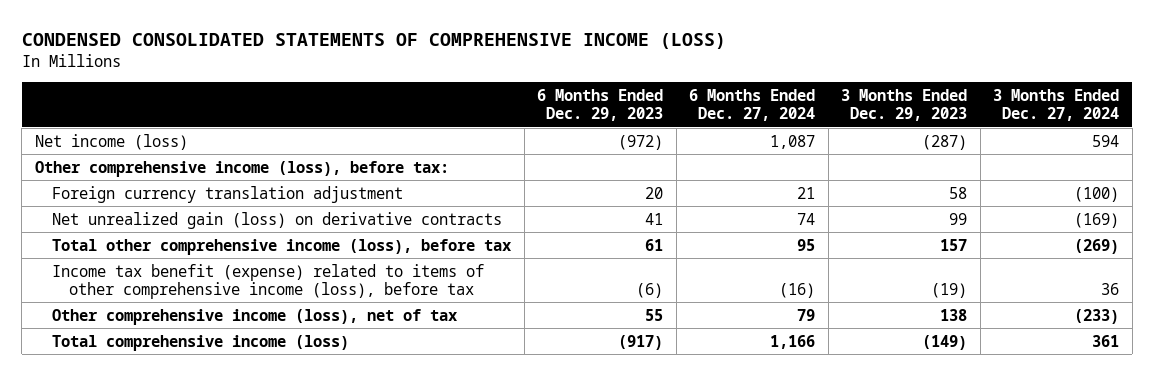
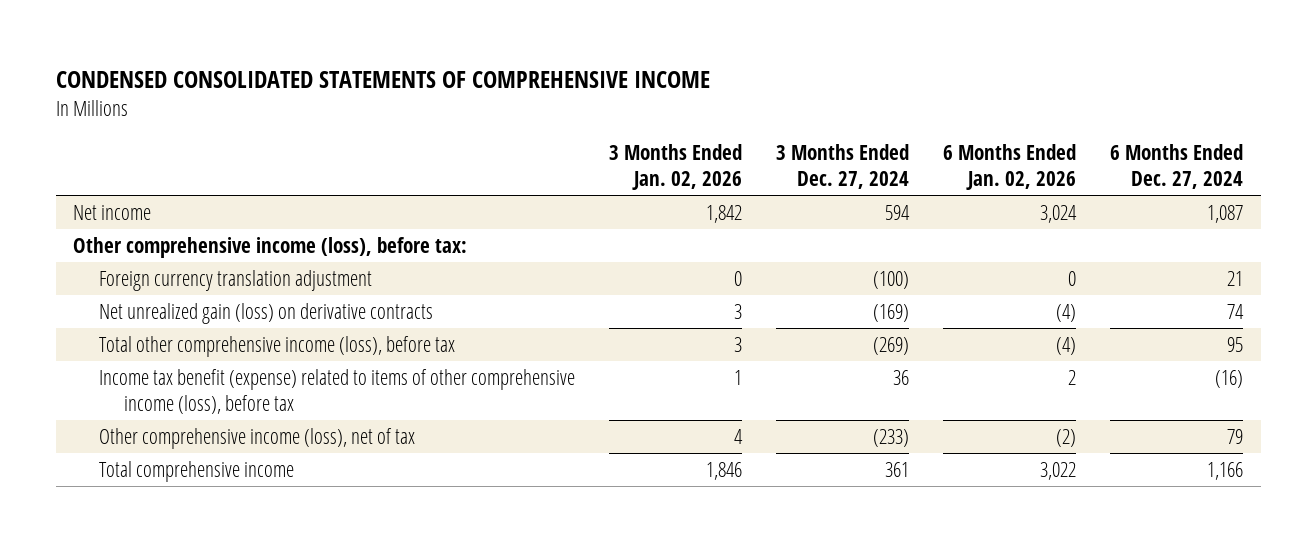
[21,32,726,49] CONDENSED CONSOLIDATED STATEMENTS OF COMPREHENSIVE INCOME (LOSS) -> [55,70,710,88] CONDENSED CONSOLIDATED STATEMENTS OF COMPREHENSIVE INCOME
[537,88,664,122] 6 Months Ended Dec. 29, 2023 -> none
[841,88,968,122] 3 Months Ended Dec. 29, 2023 -> none
none -> [608,144,742,191] 3 Months Ended Jan. 02, 2026
none -> [943,144,1077,191] 6 Months Ended Jan. 02, 2026
[34,133,188,150] Net income (loss) -> [72,204,151,220] Net income
[52,334,350,351] Total comprehensive income (loss) -> [98,460,294,482] Total comprehensive income

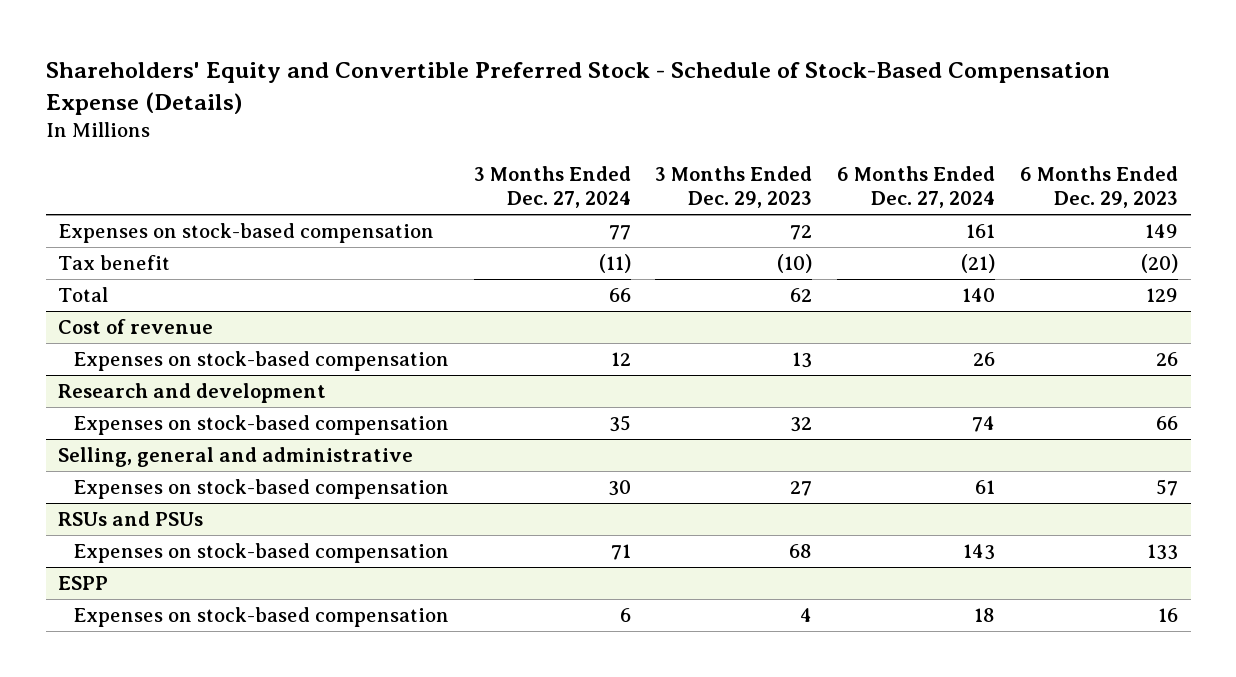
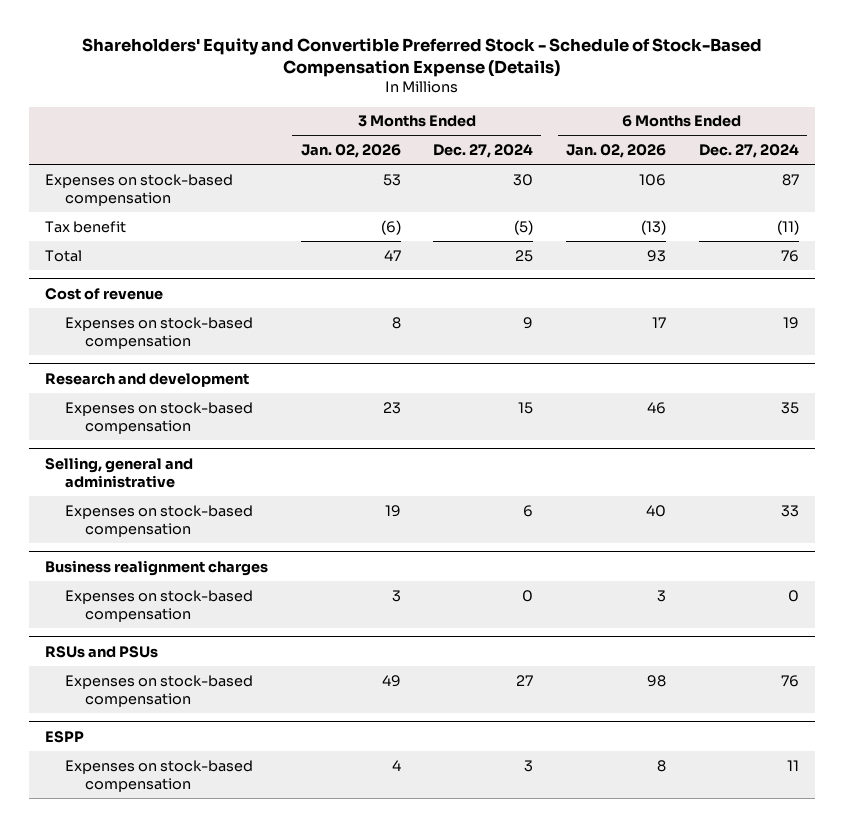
[655,166,813,209] 3 Months Ended Dec. 29, 2023 -> none
[1020,166,1179,209] 6 Months Ended Dec. 29, 2023 -> none
none -> [300,144,401,159] Jan. 02, 2026
none -> [565,144,666,159] Jan. 02, 2026
[608,225,631,241] 77 -> [513,173,534,186] 30
[966,224,996,239] 161 -> [781,173,799,186] 87
[598,254,631,274] (11) -> [514,219,534,235] (5)
[961,254,996,274] (21) -> [776,219,799,235] (11)
[608,288,631,303] 66 -> [515,249,534,262] 25
[962,288,996,303] 140 -> [780,249,799,262] 76
[610,352,631,367] 12 -> [523,316,534,329] 9
[973,352,996,367] 26 -> [782,316,799,329] 19
[608,415,631,433] 35 -> [518,401,534,414] 15
[972,416,996,433] 74 -> [780,401,799,414] 35
[607,480,631,497] 30 -> [523,504,534,517] 6
[975,480,996,495] 61 -> [780,504,799,517] 33
none -> [45,559,269,576] Business realignment charges
none -> [65,589,254,622] Expenses on stock-based compensation
[610,544,631,561] 71 -> [516,674,534,686] 27
[963,544,996,561] 143 -> [780,674,799,687] 76
[619,608,631,623] 6 -> [524,759,534,772] 3
[974,608,996,623] 18 -> [786,759,799,771] 11

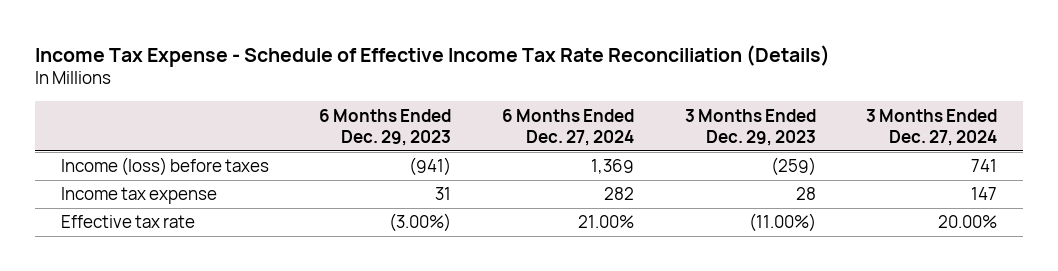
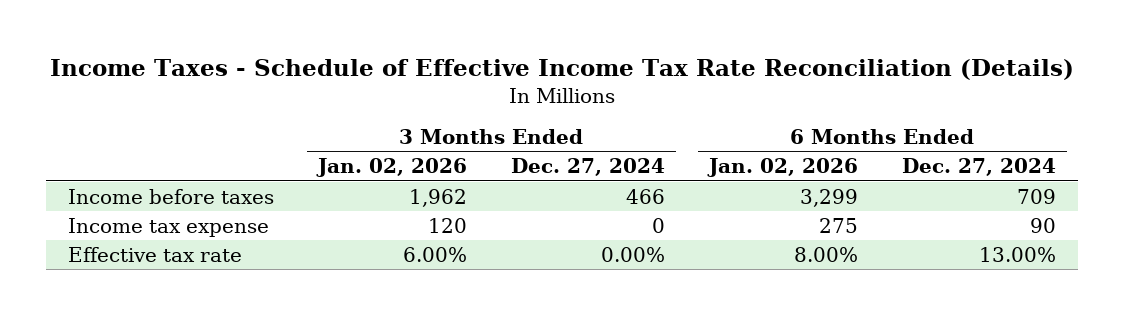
[35,44,831,67] Income Tax Expense - Schedule of Effective Income Tax Rate Reconciliation (Details) -> [49,59,1074,81] Income Taxes - Schedule of Effective Income Tax Rate Reconciliation (Details)
[319,108,452,146] 6 Months Ended Dec. 29, 2023 -> none
[684,108,816,146] 3 Months Ended Dec. 29, 2023 -> none
none -> [315,158,467,178] Jan. 02, 2026
none -> [706,158,858,178] Jan. 02, 2026
[60,157,269,177] Income (loss) before taxes -> [67,188,274,204] Income before taxes
[590,159,634,175] 1,369 -> [1016,188,1056,204] 709
[971,159,998,173] 741 -> [625,188,665,204] 466
[603,187,634,201] 282 -> [1029,217,1056,233] 90
[971,187,998,201] 147 -> [651,217,665,233] 0
[577,215,634,229] 21.00% -> [978,246,1056,262] 13.00%
[938,215,998,229] 20.00% -> [600,246,665,262] 0.00%

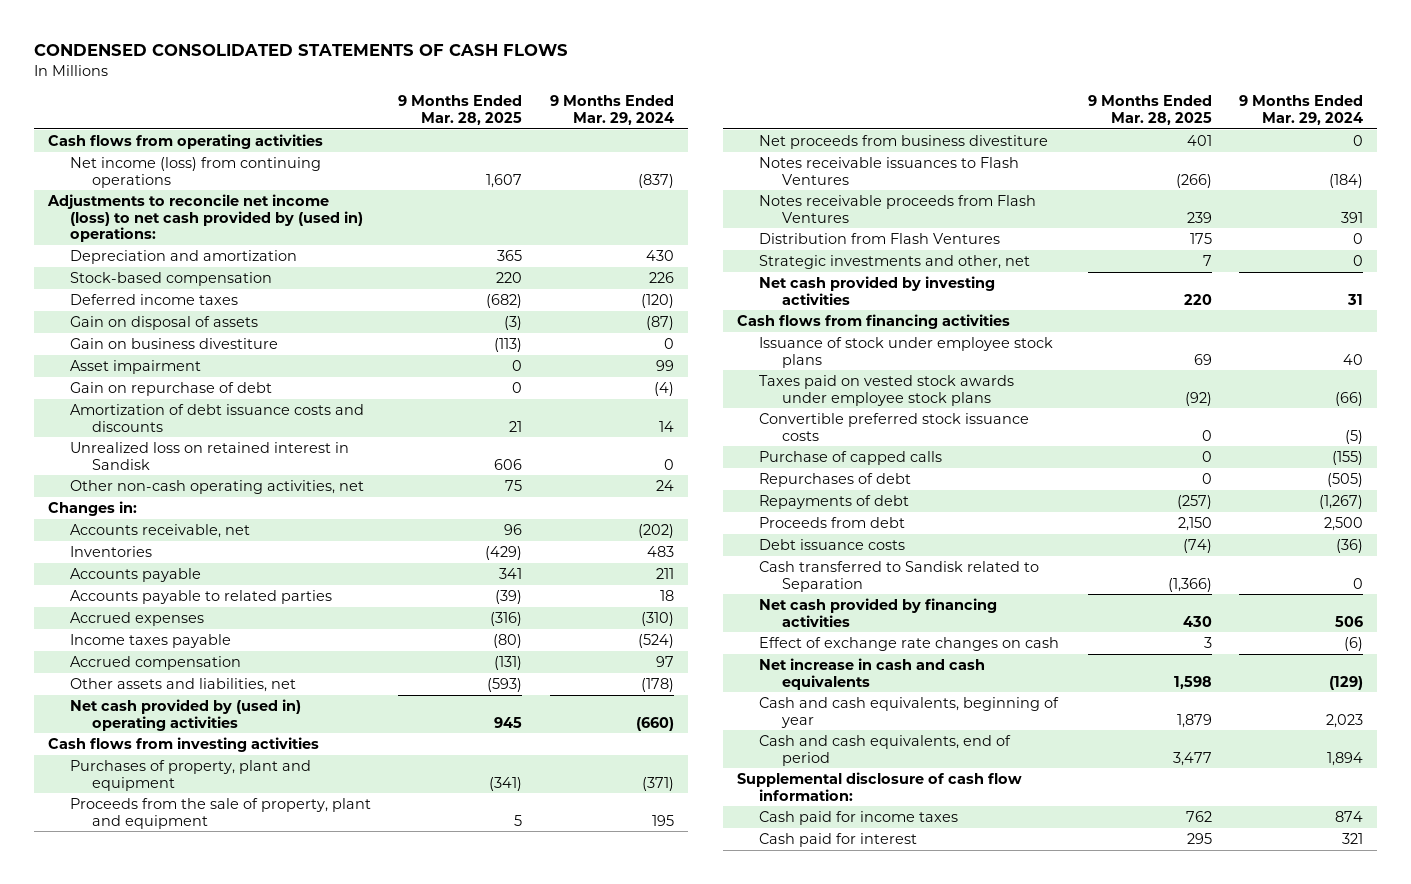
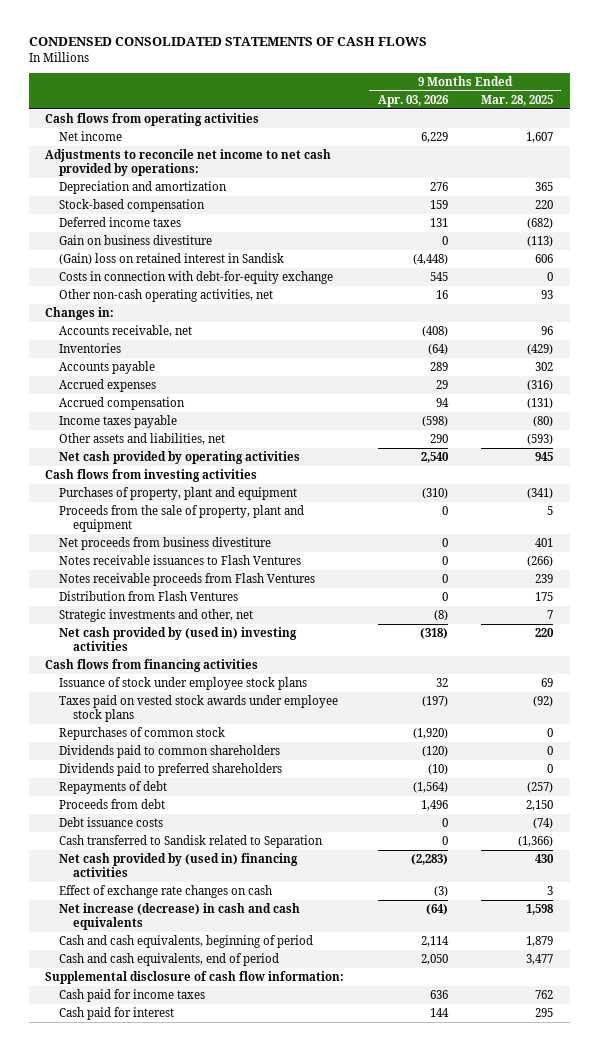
[549,95,674,125] 9 Months Ended Mar. 29, 2024 -> none
none -> [377,94,449,107] Apr. 03, 2026
[70,156,322,188] Net income (loss) from continuing operations -> [59,130,123,141] Net income
[46,193,364,243] Adjustments to reconcile net income (loss) to net cash provided by (used in) operations: -> [45,148,332,177] Adjustments to reconcile net income to net cash provided by operations:
[70,315,259,330] Gain on disposal of assets -> none
[70,359,202,374] Asset impairment -> none
[70,381,273,396] Gain on repurchase of debt -> none
[70,403,365,432] Amortization of debt issuance costs and discounts -> none
[70,441,350,470] Unrealized loss on retained interest in Sandisk -> [59,252,285,265] (Gain) loss on retained interest in Sandisk
none -> [59,270,334,284] Costs in connection with debt-for-equity exchange
[505,479,523,491] 75 -> [540,289,553,299] 93
[70,589,333,604] Accounts payable to related parties -> none
[499,567,523,579] 341 -> [534,361,553,371] 302
[70,633,232,648] Income taxes payable -> [59,414,178,428] Income taxes payable
[70,698,302,731] Net cash provided by (used in) operating activities -> [59,450,301,464] Net cash provided by operating activities
[759,275,996,305] Net cash provided by investing activities -> [59,626,298,652] Net cash provided by (used in) investing activities
[759,412,1030,441] Convertible preferred stock issuance costs -> none
[759,450,943,465] Purchase of capped calls -> none
[759,472,912,487] Repurchases of debt -> none
none -> [59,726,226,740] Repurchases of common stock
none -> [59,744,281,758] Dividends paid to common shareholders
none -> [59,762,283,776] Dividends paid to preferred shareholders
[759,597,998,627] Net cash provided by financing activities -> [59,852,299,878] Net cash provided by (used in) financing activities
[759,657,986,690] Net increase in cash and cash equivalents -> [59,902,301,931] Net increase (decrease) in cash and cash equivalents
[759,696,1060,728] Cash and cash equivalents, beginning of year -> [59,934,314,948] Cash and cash equivalents, beginning of period

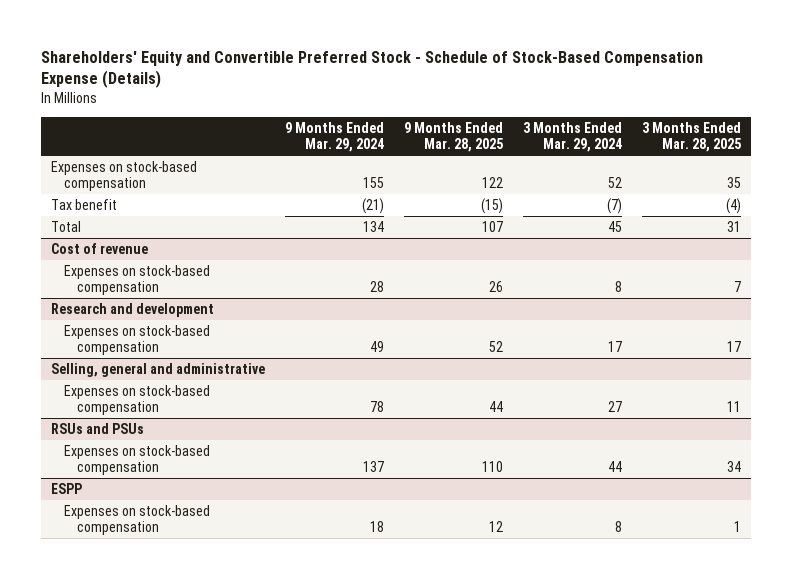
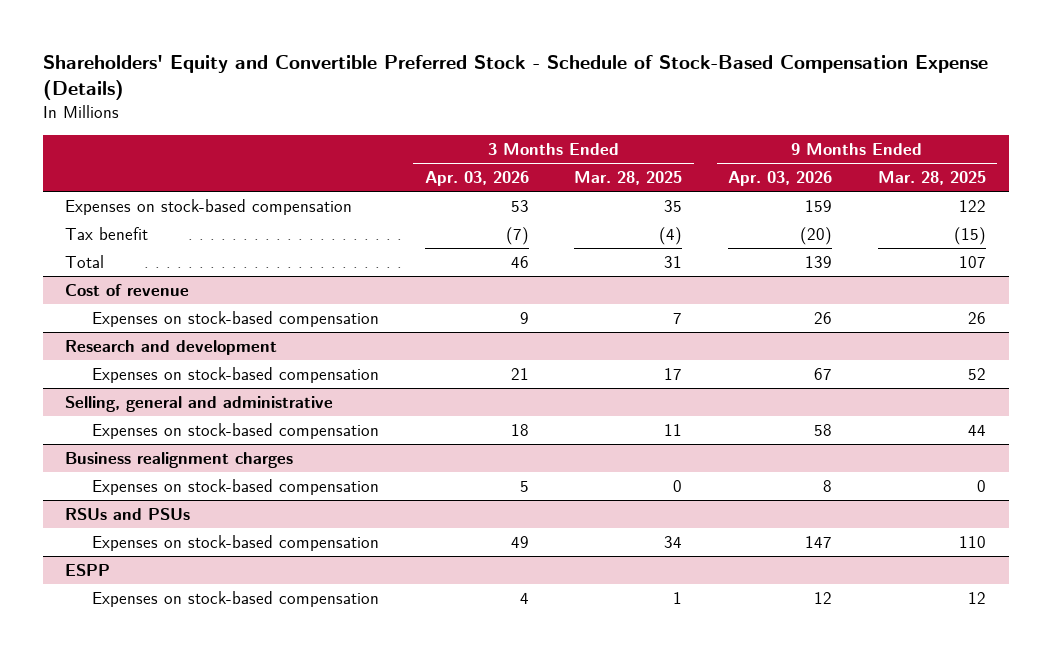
[285,121,385,153] 9 Months Ended Mar. 29, 2024 -> none
[523,121,623,153] 3 Months Ended Mar. 29, 2024 -> none
none -> [424,171,529,187] Apr. 03, 2026
none -> [728,171,833,187] Apr. 03, 2026
none -> [65,452,294,469] Business realignment charges
none -> [92,479,380,496] Expenses on stock-based compensation

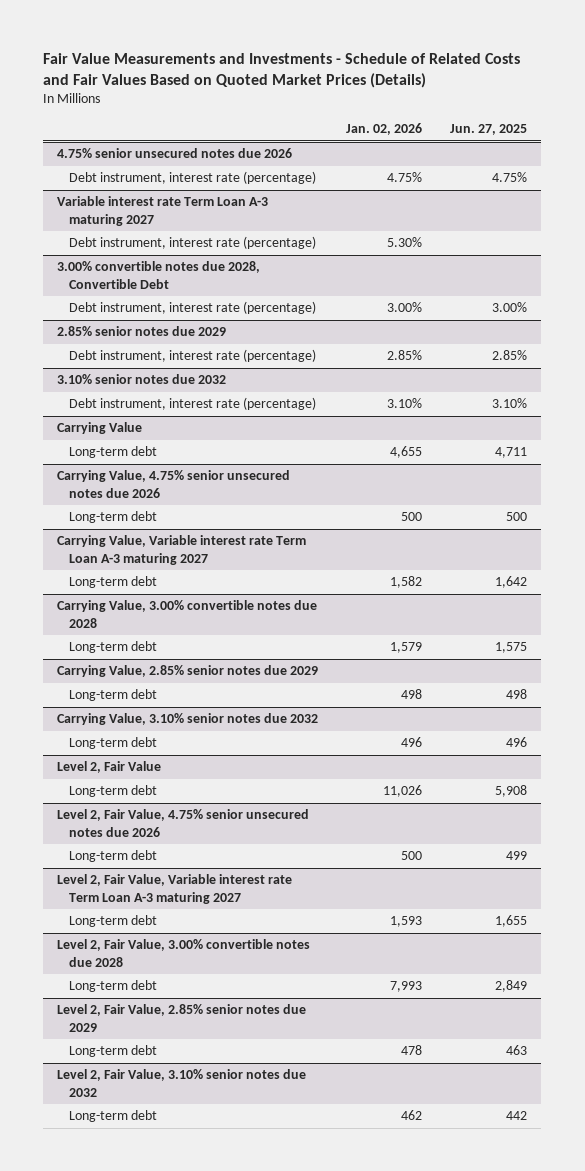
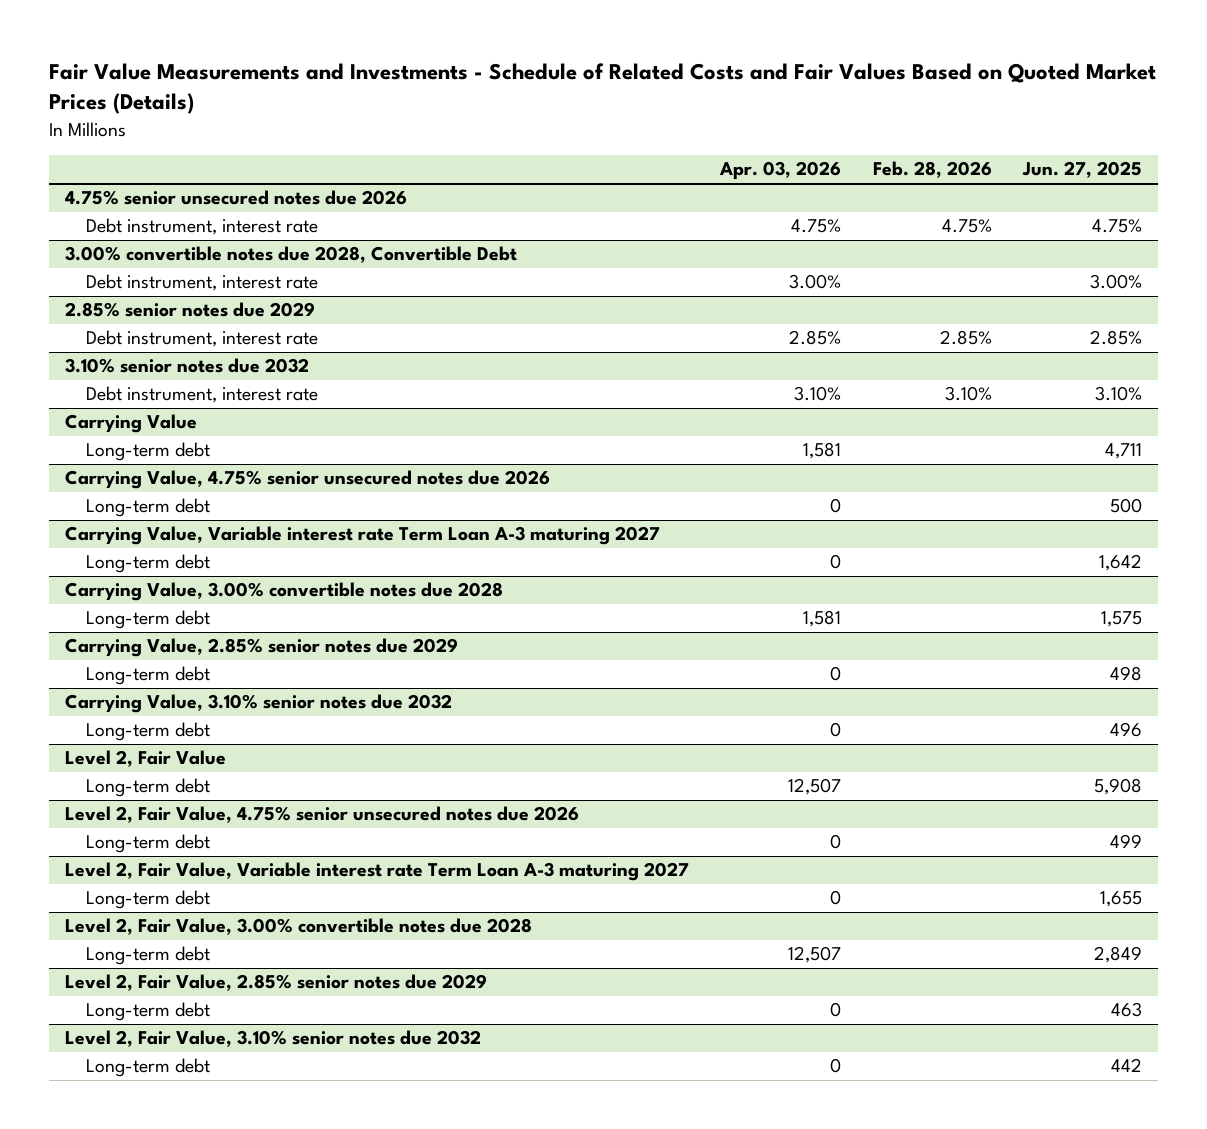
[346,123,423,136] Jan. 02, 2026 -> none
none -> [719,161,842,181] Apr. 03, 2026
none -> [872,161,992,179] Feb. 28, 2026
[57,196,269,226] Variable interest rate Term Loan A-3 maturing 2027 -> none
[68,236,316,250] Debt instrument, interest rate (percentage) -> none
[68,171,316,185] Debt instrument, interest rate (percentage) -> [85,218,318,236] Debt instrument, interest rate
[68,301,316,315] Debt instrument, interest rate (percentage) -> [85,274,318,292] Debt instrument, interest rate
[68,349,316,363] Debt instrument, interest rate (percentage) -> [85,330,318,348] Debt instrument, interest rate
[68,397,316,411] Debt instrument, interest rate (percentage) -> [85,386,318,404] Debt instrument, interest rate

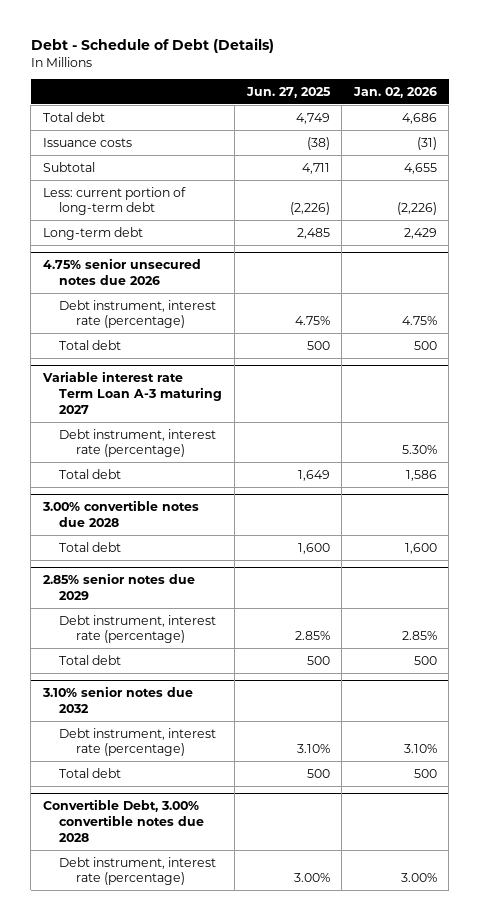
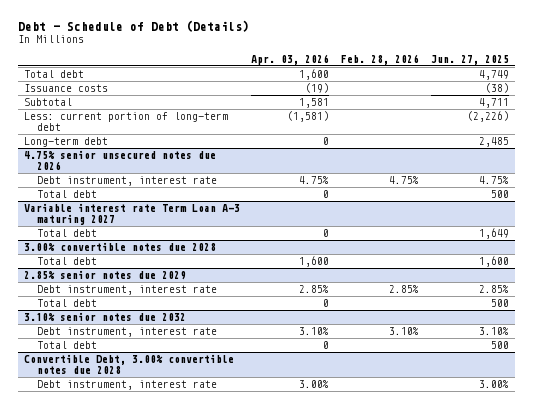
[352,86,437,98] Jan. 02, 2026 -> none
none -> [251,53,330,65] Apr. 03, 2026
none -> [341,53,420,65] Feb. 28, 2026
[59,299,217,329] Debt instrument, interest rate (percentage) -> [37,176,218,187] Debt instrument, interest rate
[59,428,217,458] Debt instrument, interest rate (percentage) -> none
[59,614,217,644] Debt instrument, interest rate (percentage) -> [37,285,218,296] Debt instrument, interest rate
[59,727,217,757] Debt instrument, interest rate (percentage) -> [37,327,218,338] Debt instrument, interest rate
[59,856,217,886] Debt instrument, interest rate (percentage) -> [37,380,218,391] Debt instrument, interest rate

